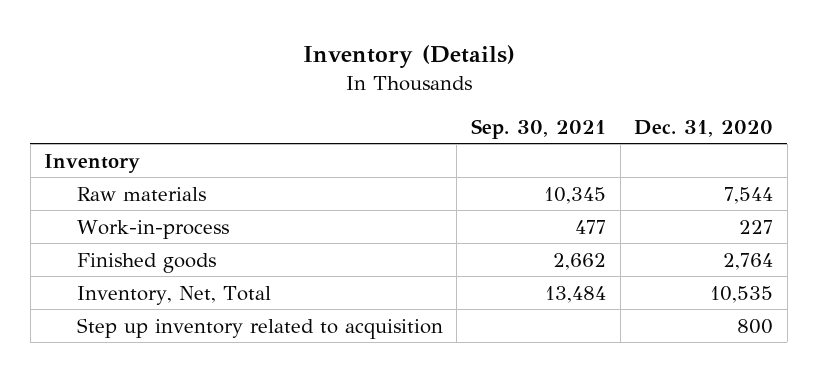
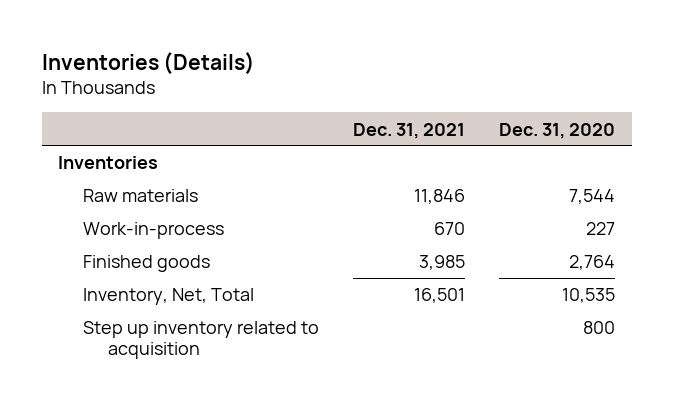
[302,45,515,69] Inventory (Details) -> [41,51,255,74] Inventories (Details)
[471,119,607,140] Sep. 30, 2021 -> none
none -> [352,122,465,139] Dec. 31, 2021
[44,153,141,173] Inventory -> [58,156,159,170] Inventories

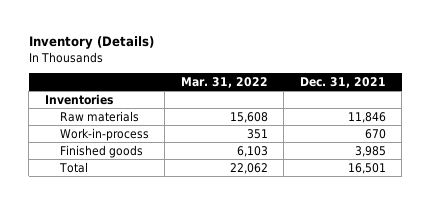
[41,51,255,74] Inventories (Details) -> [28,36,154,50] Inventory (Details)
[498,122,615,139] Dec. 31, 2020 -> none
none -> [180,77,268,89] Mar. 31, 2022
[83,321,320,360] Step up inventory related to acquisition -> none
[83,288,255,306] Inventory, Net, Total -> [58,161,88,173] Total

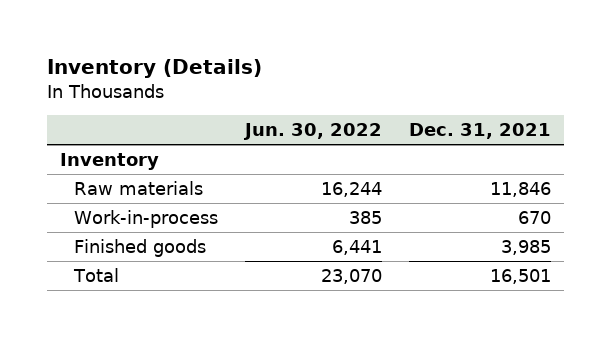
[180,77,268,89] Mar. 31, 2022 -> none
none -> [242,123,382,141] Jun. 30, 2022
[44,93,113,105] Inventories -> [60,152,160,170] Inventory

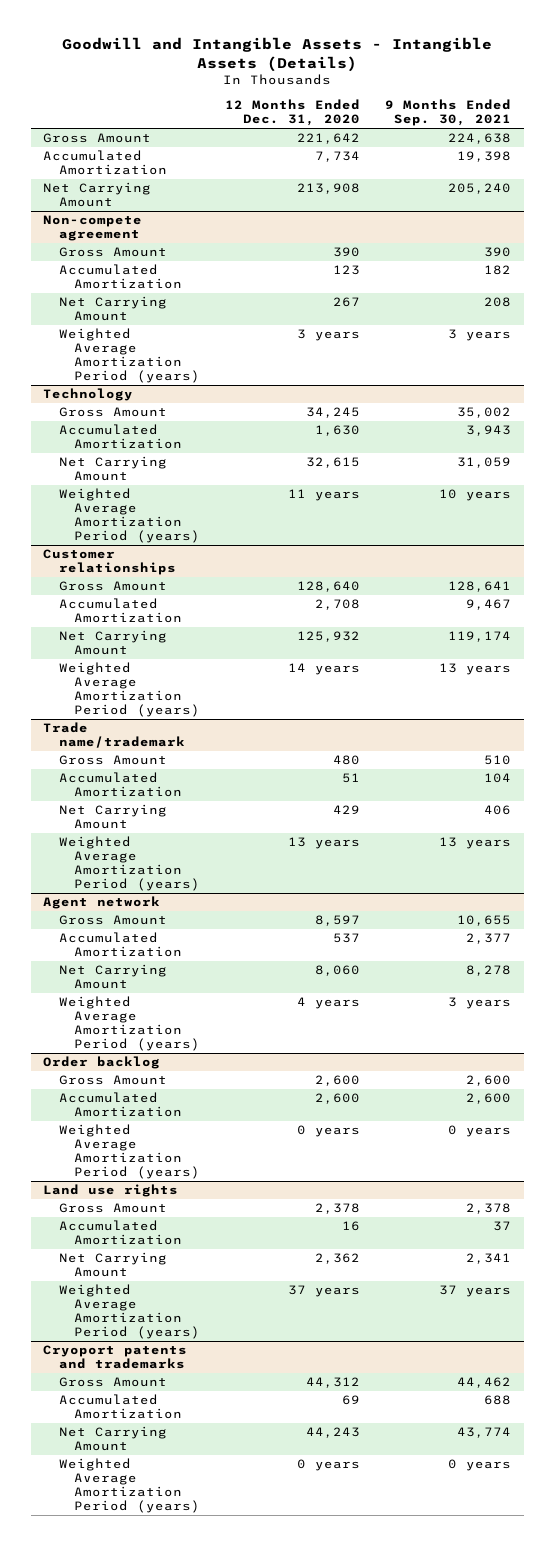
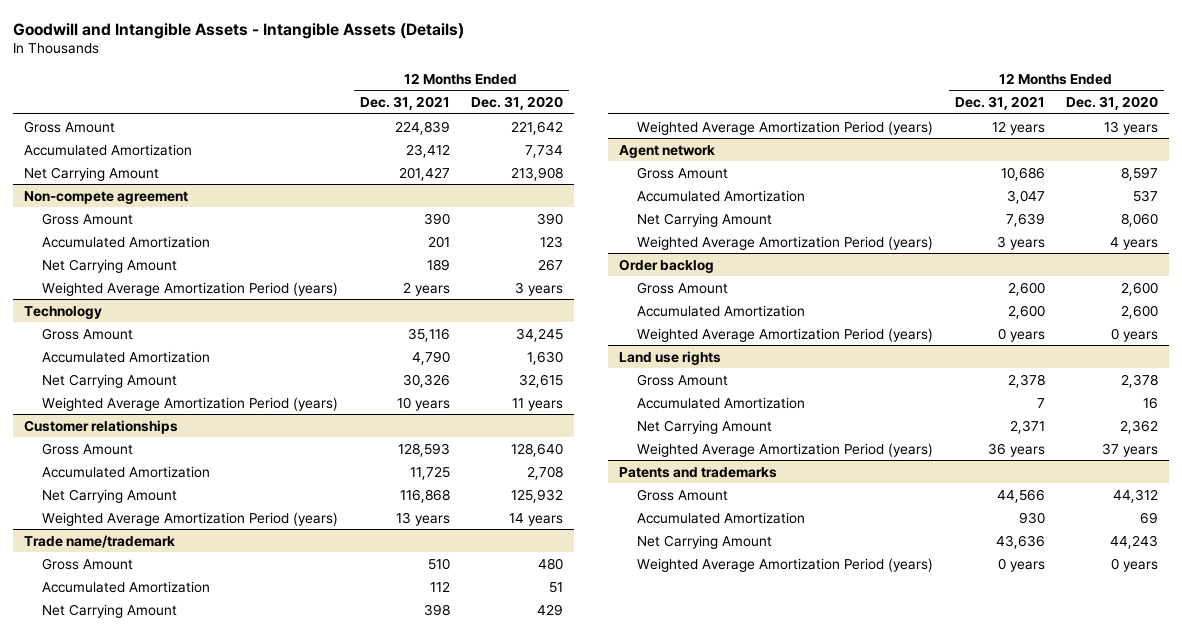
[385,99,512,127] 9 Months Ended Sep. 30, 2021 -> none
none -> [359,95,450,110] Dec. 31, 2021
[43,1345,188,1370] Cryoport patents and trademarks -> [619,466,778,478] Patents and trademarks

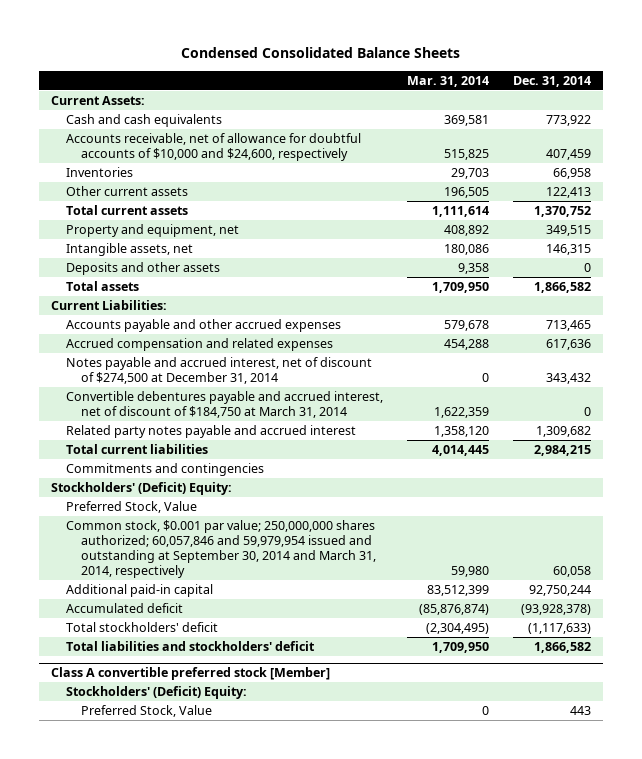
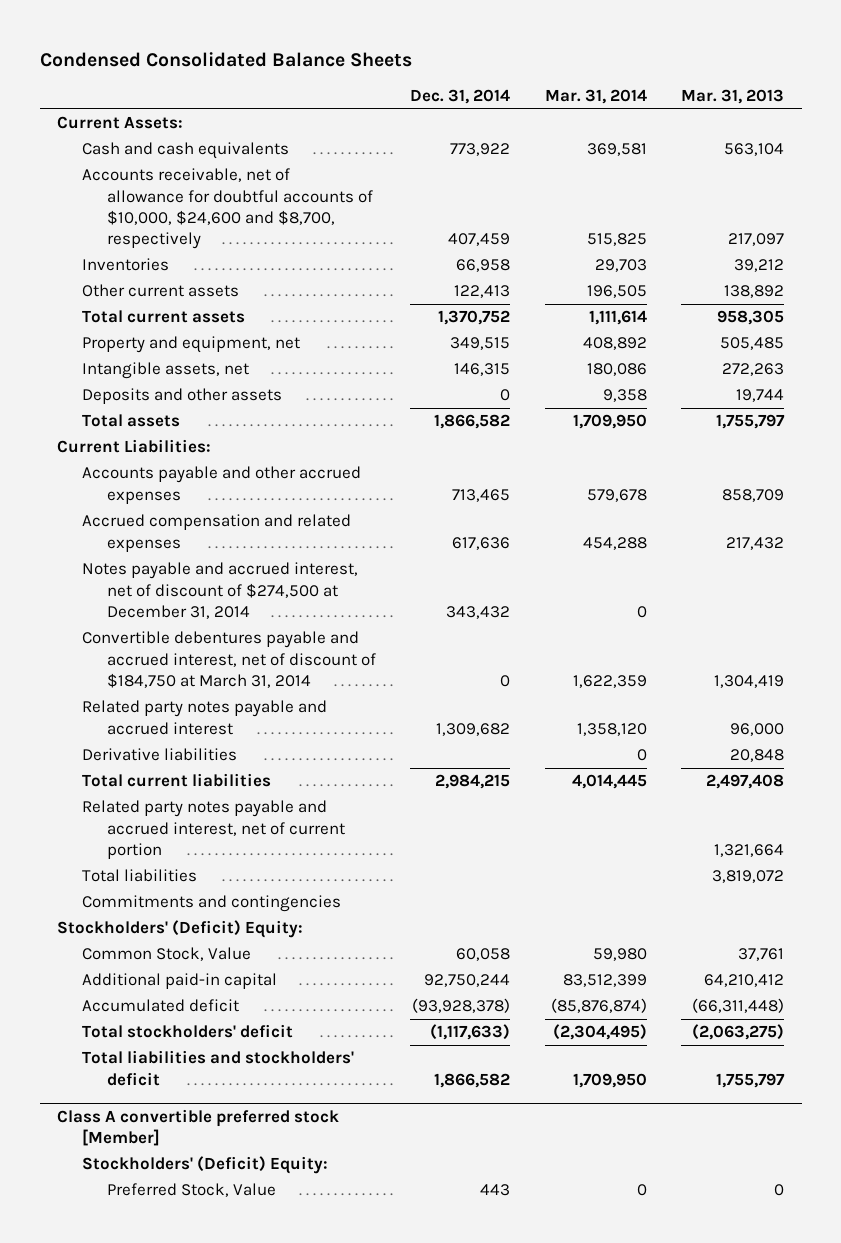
none -> [681,89,785,105] Mar. 31, 2013
[65,132,361,161] Accounts receivable, net of allowance for doubtful accounts of $10,000 and $24,600, respectively -> [81,168,373,250] Accounts receivable, net of allowance for doubtful accounts of $10,000, $24,600 and $8,700, respectively
none -> [81,748,237,762] Derivative liabilities
none -> [81,800,345,860] Related party notes payable and accrued interest, net of current portion
none -> [81,869,197,883] Total liabilities
[65,500,197,513] Preferred Stock, Value -> none
[65,519,376,578] Common stock, $0.001 par value; 250,000,000 shares authorized; 60,057,846 and 59,979,954 issued and outstanding at September 30, 2014 and March 31, 2014, respectively -> [81,947,251,962] Common Stock, Value

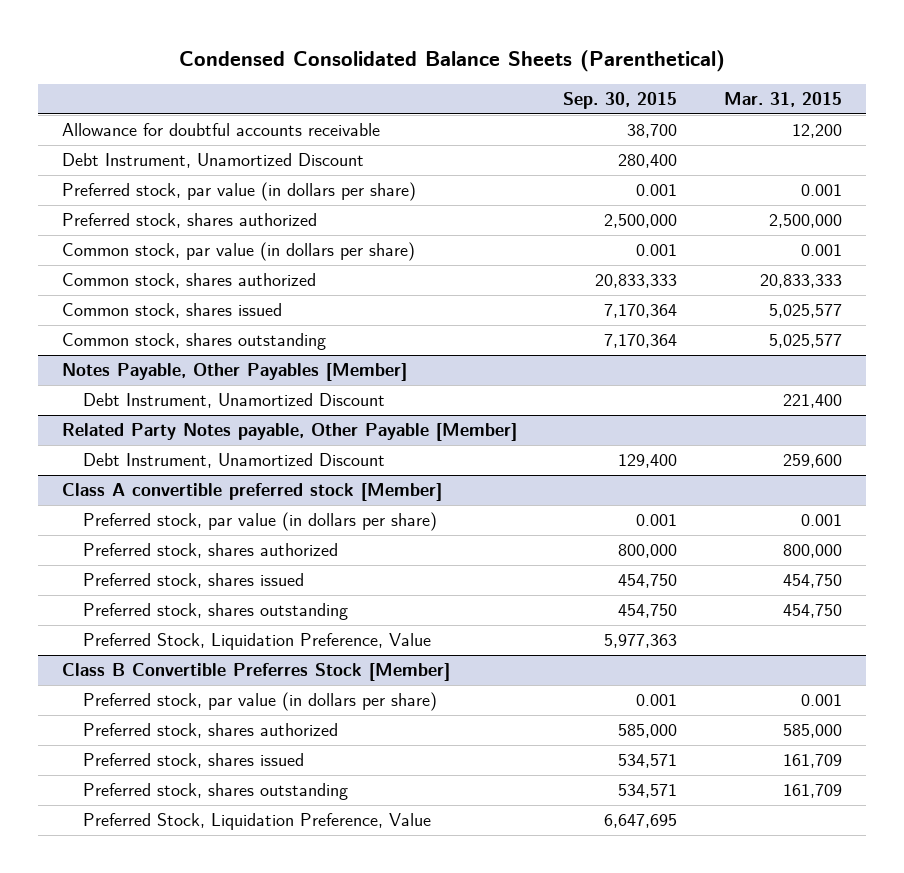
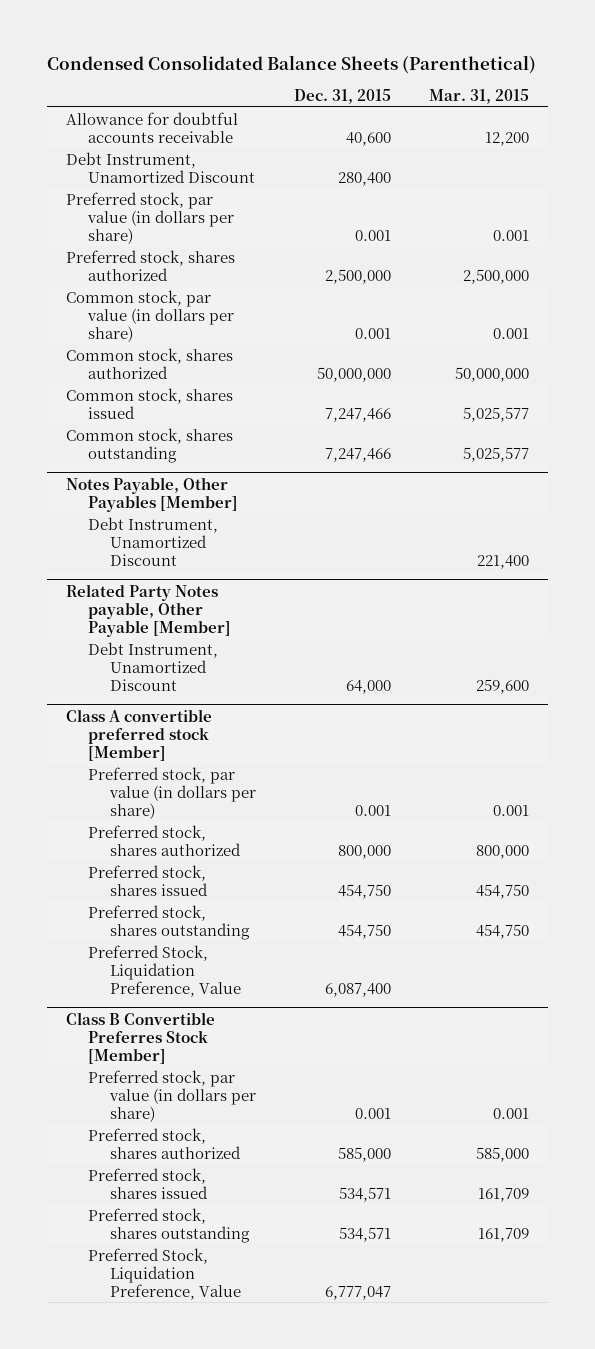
[563,91,678,109] Sep. 30, 2015 -> none
none -> [293,89,391,105] Dec. 31, 2015
[760,274,843,289] 20,833,333 -> [455,366,530,382] 50,000,000

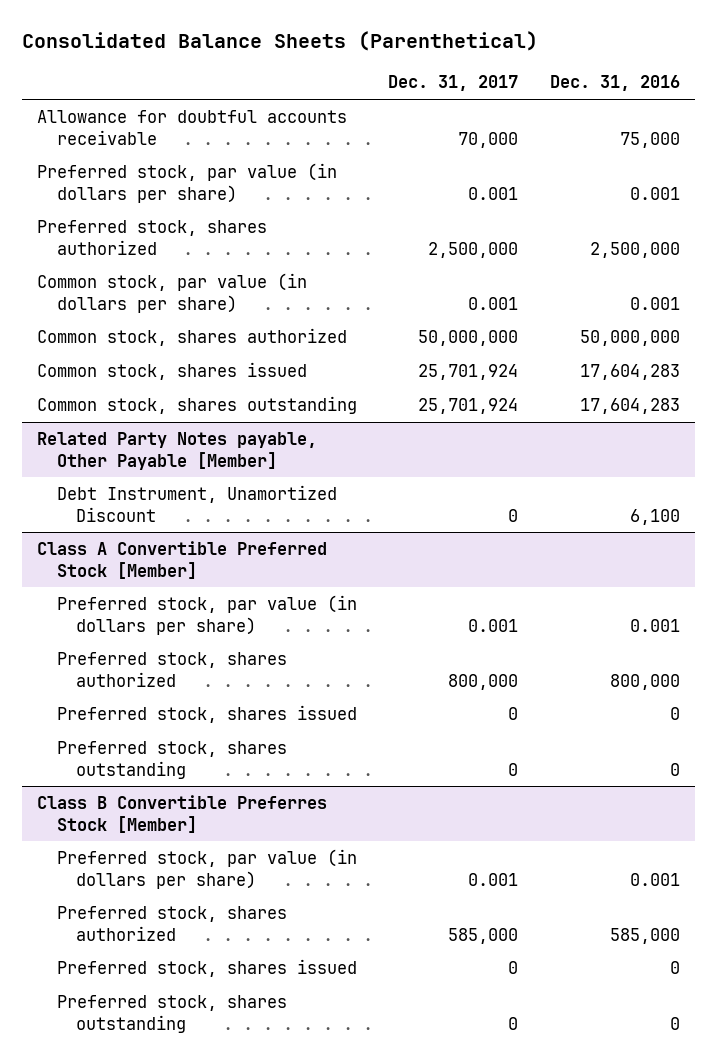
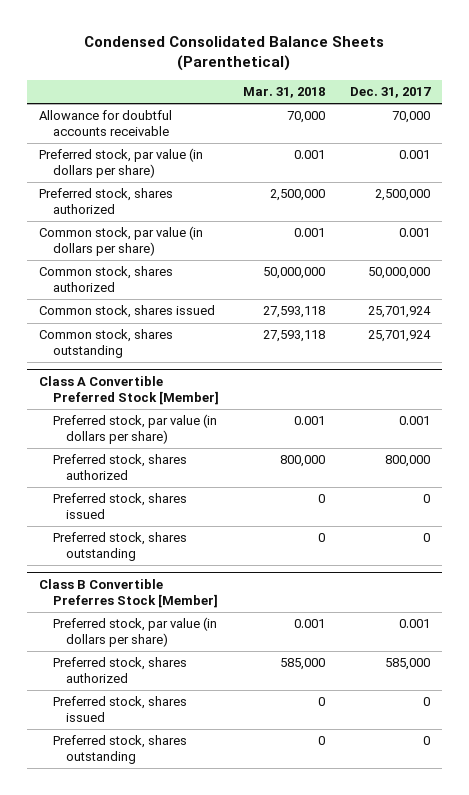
[21,31,538,52] Consolidated Balance Sheets (Parenthetical) -> [84,35,385,71] Condensed Consolidated Balance Sheets (Parenthetical)
[549,75,680,92] Dec. 31, 2016 -> none
none -> [243,87,326,99] Mar. 31, 2018
[37,432,318,470] Related Party Notes payable, Other Payable [Member] -> none
[56,485,337,522] Debt Instrument, Unamortized Discount -> none

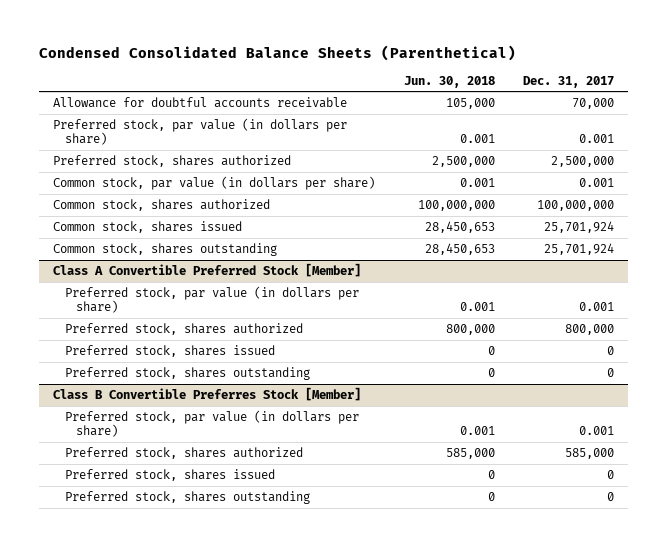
[243,87,326,99] Mar. 31, 2018 -> none
none -> [403,75,495,88] Jun. 30, 2018
[367,267,430,280] 50,000,000 -> [536,200,614,212] 100,000,000

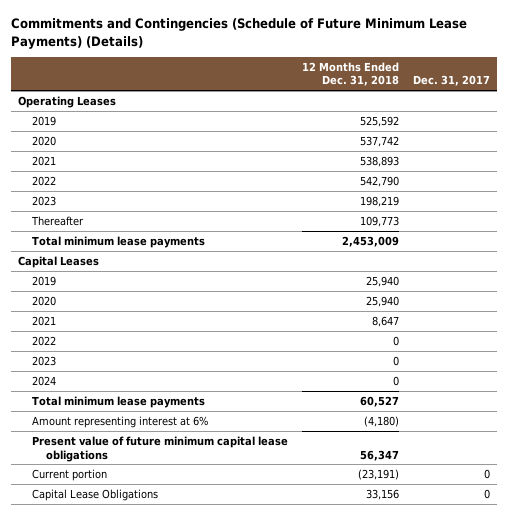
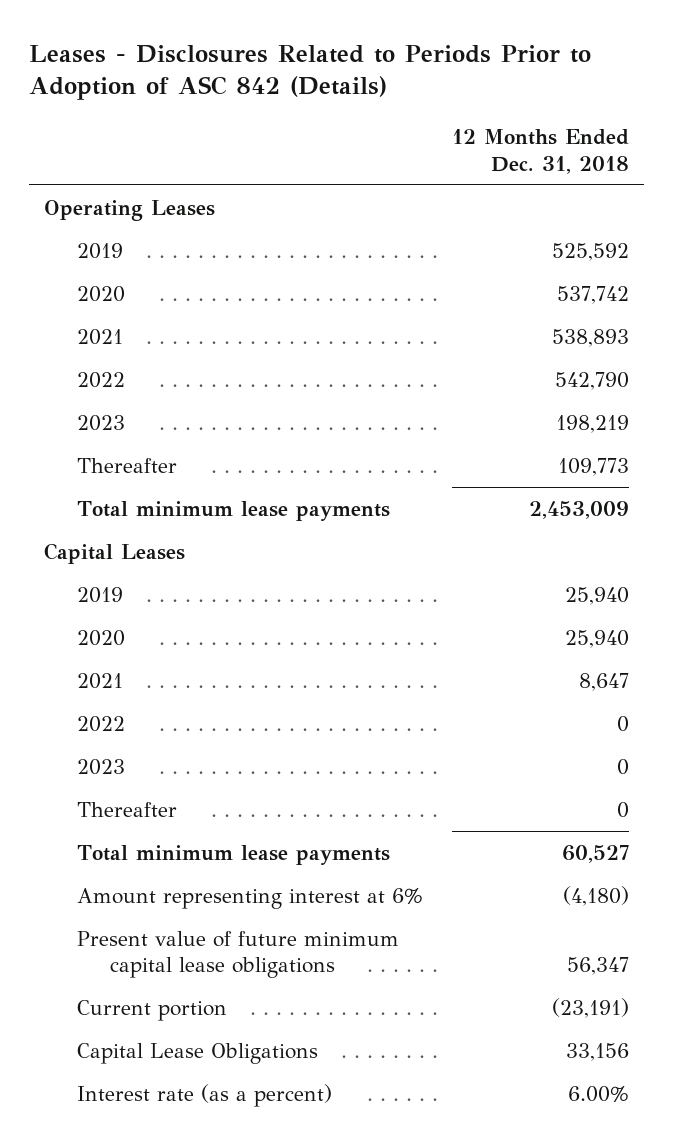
[11,18,468,49] Commitments and Contingencies (Schedule of Future Minimum Lease Payments) (Details) -> [28,44,591,101] Leases - Disclosures Related to Periods Prior to Adoption of ASC 842 (Details)
[413,75,491,87] Dec. 31, 2017 -> none
[32,375,57,386] 2024 -> [76,801,177,817] Thereafter
none -> [76,1083,332,1107] Interest rate (as a percent)

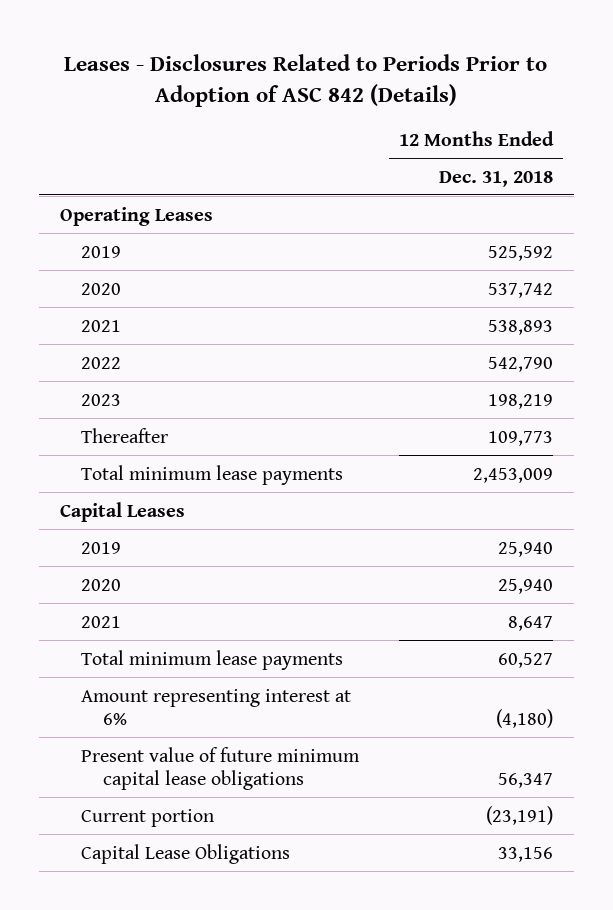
[76,715,125,732] 2022 -> none
[76,758,125,775] 2023 -> none
[76,801,177,817] Thereafter -> none
[76,1083,332,1107] Interest rate (as a percent) -> none

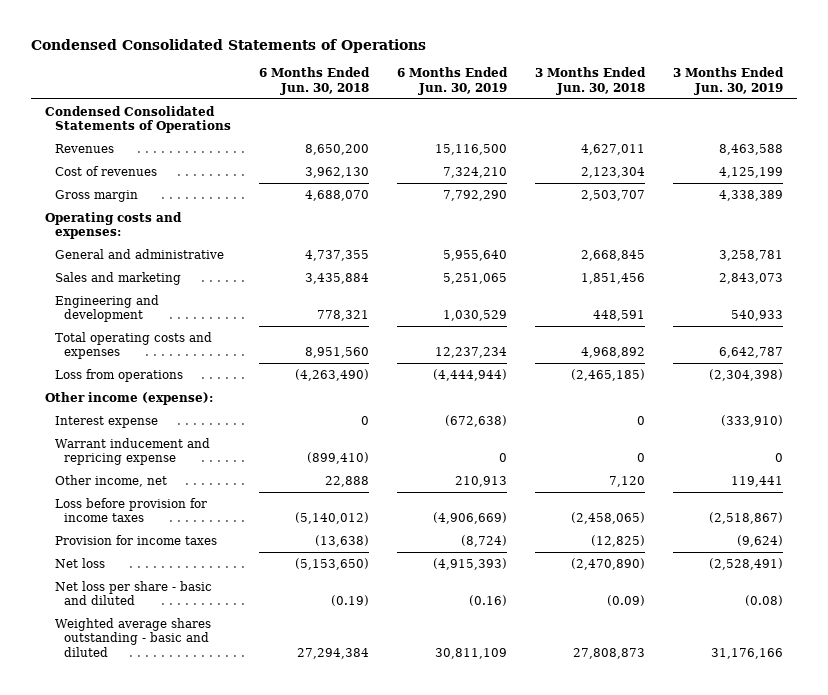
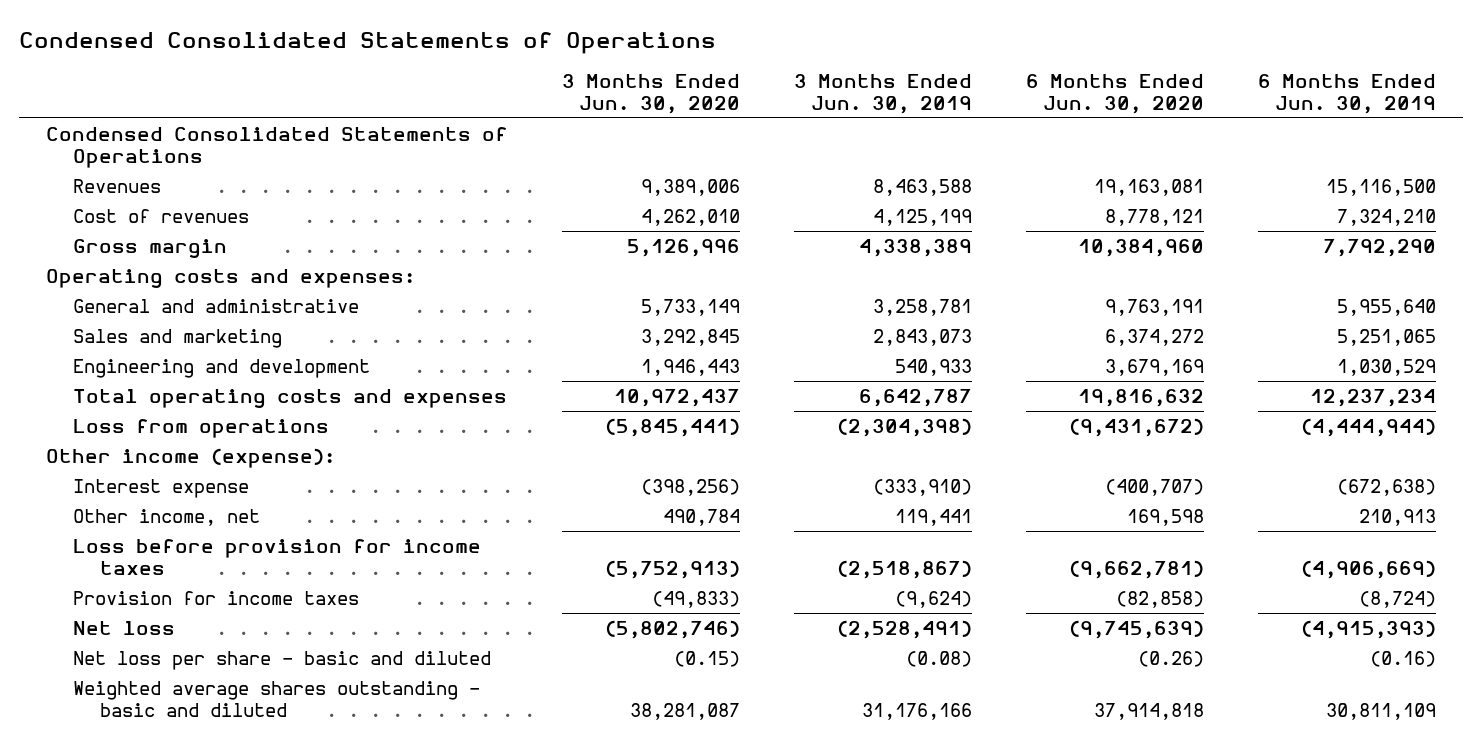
[258,67,370,95] 6 Months Ended Jun. 30, 2018 -> none
[535,67,647,95] 3 Months Ended Jun. 30, 2018 -> none
none -> [561,74,740,115] 3 Months Ended Jun. 30, 2020
none -> [1025,74,1204,115] 6 Months Ended Jun. 30, 2020
[54,437,210,466] Warrant inducement and repricing expense -> none

